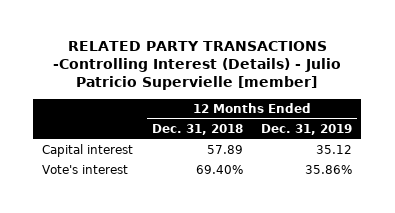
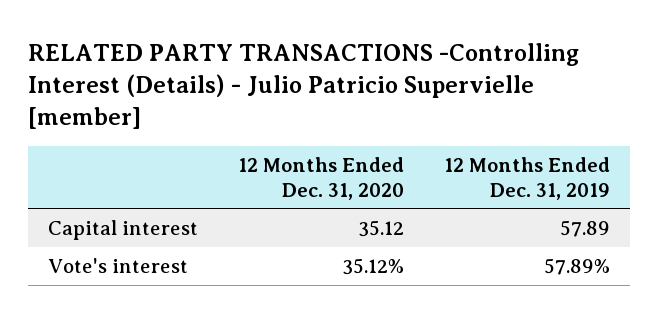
[151,124,243,136] Dec. 31, 2018 -> none
none -> [238,156,405,200] 12 Months Ended Dec. 31, 2020
[316,145,353,155] 35.12 -> [560,219,611,237] 57.89
[305,165,353,175] 35.86% -> [544,257,611,275] 57.89%

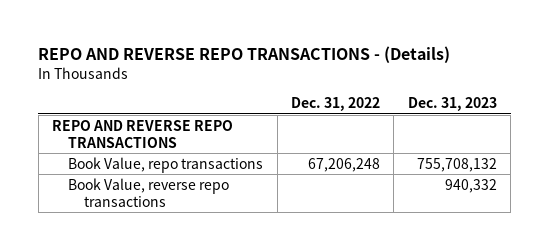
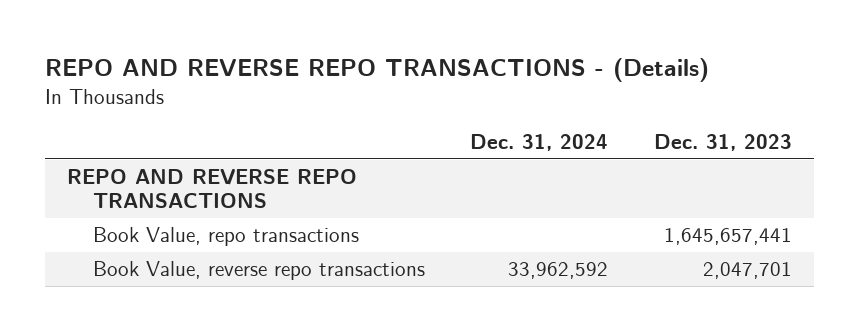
[291,97,381,112] Dec. 31, 2022 -> none
none -> [470,133,609,151] Dec. 31, 2024
[416,157,497,172] 755,708,132 -> [663,228,792,246] 1,645,657,441
[444,178,497,193] 940,332 -> [702,262,792,280] 2,047,701

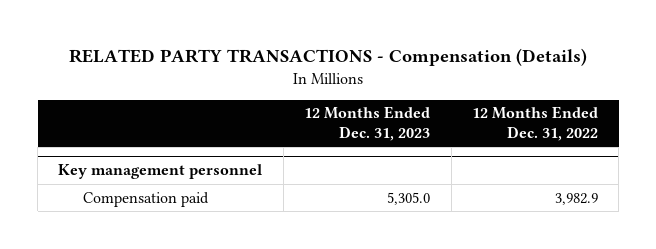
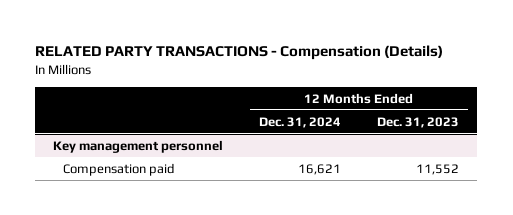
[472,106,599,141] 12 Months Ended Dec. 31, 2022 -> none
none -> [259,116,342,128] Dec. 31, 2024
[387,191,431,205] 5,305.0 -> [416,163,460,175] 11,552

